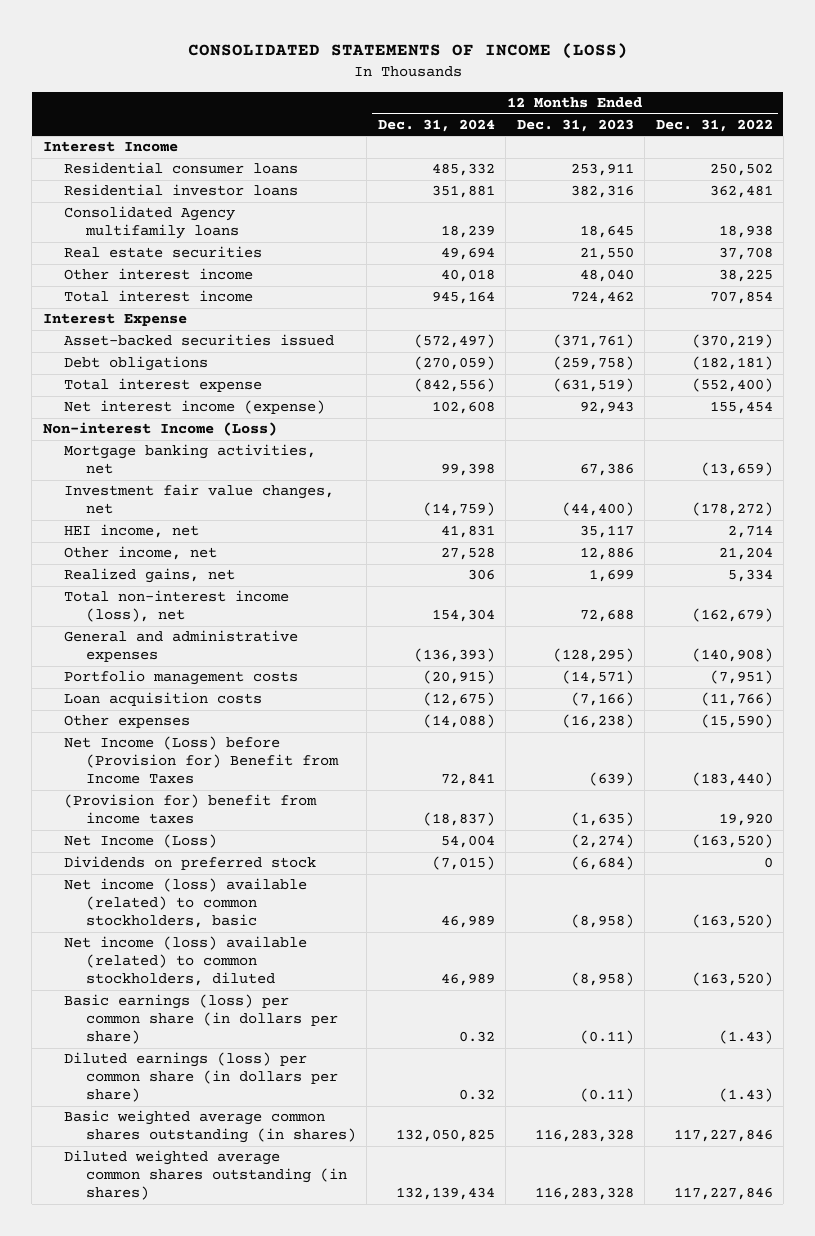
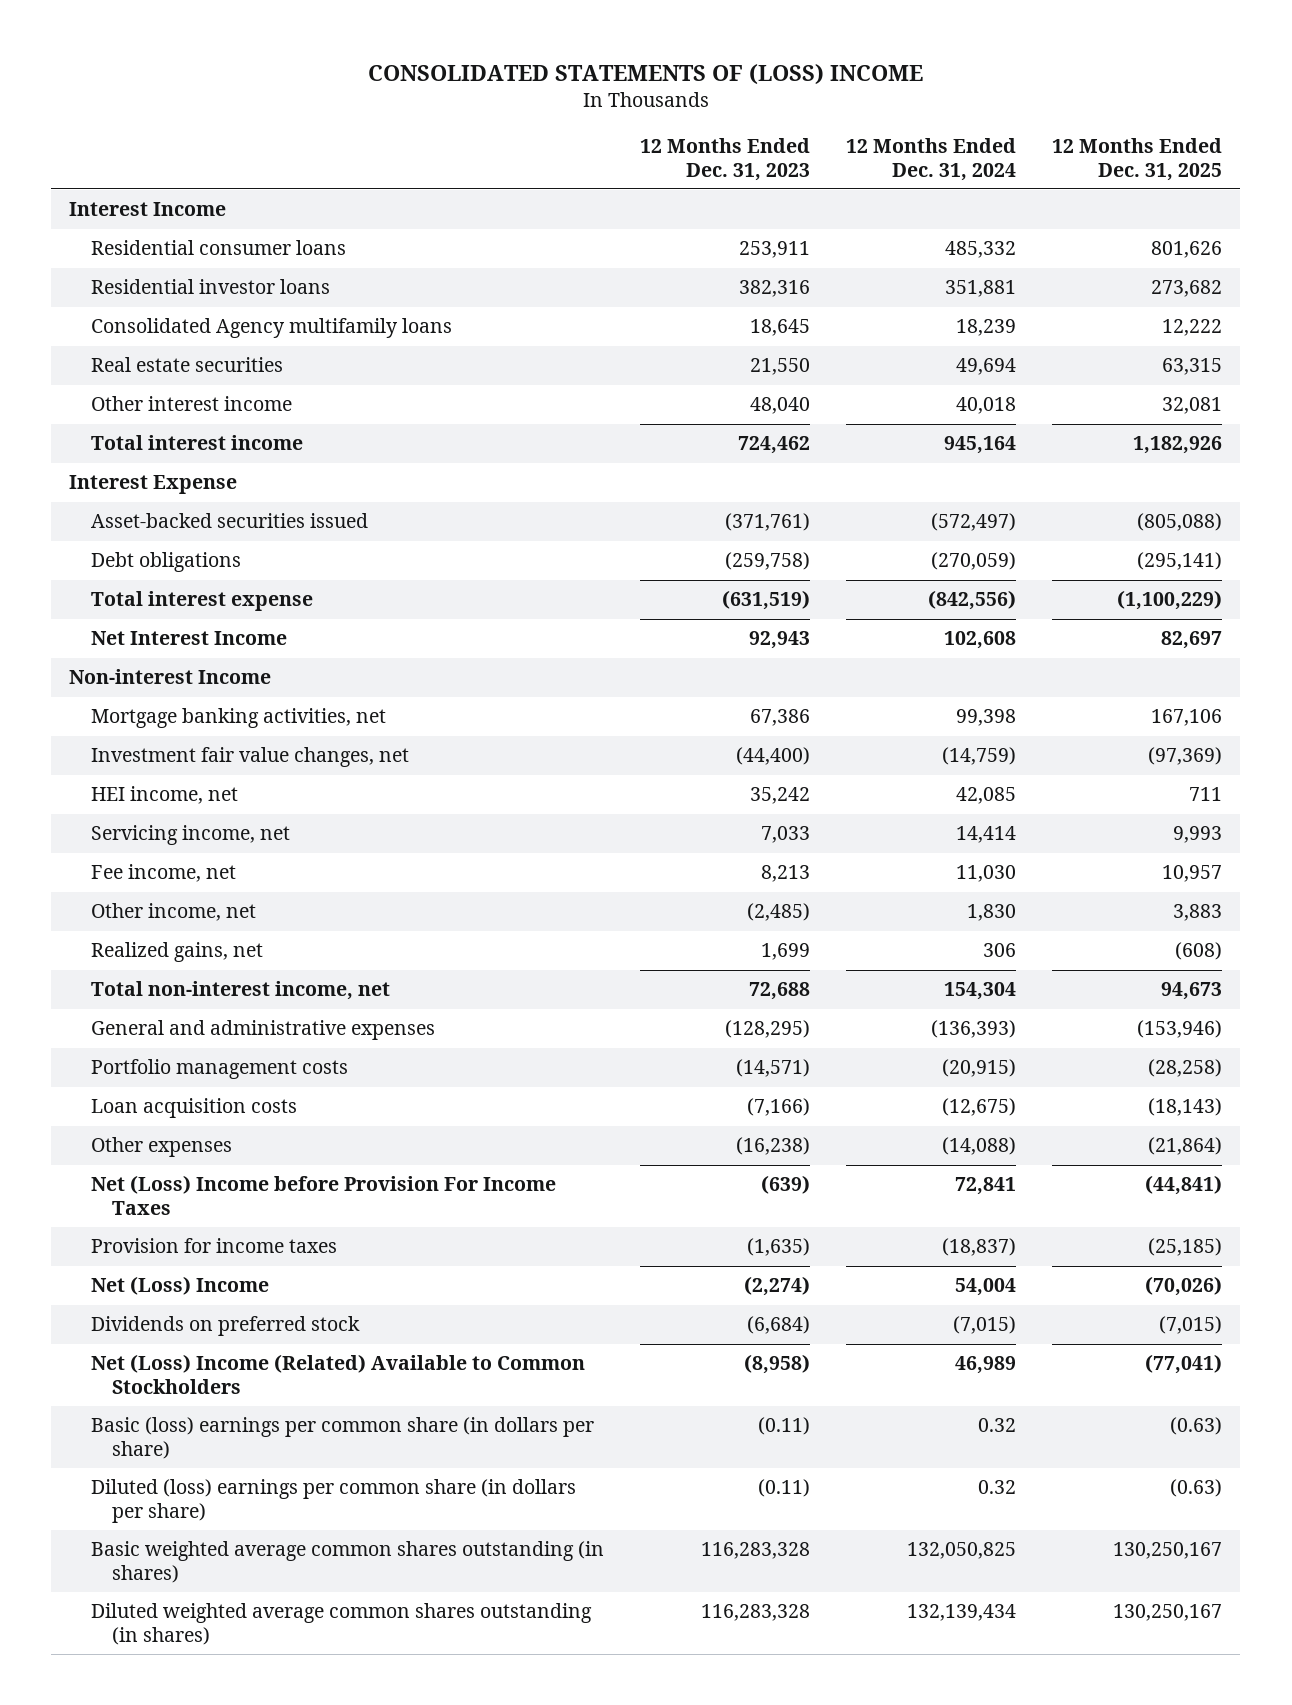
[187,43,628,60] CONSOLIDATED STATEMENTS OF INCOME (LOSS) -> [367,64,923,86] CONSOLIDATED STATEMENTS OF (LOSS) INCOME
[655,118,773,132] Dec. 31, 2022 -> none
none -> [1052,137,1223,181] 12 Months Ended Dec. 31, 2025
[64,400,326,415] Net interest income (expense) -> [90,631,287,646] Net Interest Income
[42,422,277,437] Non-interest Income (Loss) -> [69,669,272,685] Non-interest Income
[440,525,495,539] 41,831 -> [956,787,1017,805] 42,085
[579,525,634,539] 35,117 -> [749,787,810,805] 35,242
none -> [90,825,290,846] Servicing income, net
none -> [90,864,236,883] Fee income, net
[440,547,495,561] 27,528 -> [967,904,1017,922] 1,830
[579,547,634,561] 12,886 -> [746,903,810,922] (2,485)
[64,590,290,623] Total non-interest income (loss), net -> [90,981,390,1001] Total non-interest income, net
[64,736,339,785] Net Income (Loss) before (Provision for) Benefit from Income Taxes -> [90,1175,556,1216] Net (Loss) Income before Provision For Income Taxes
[64,794,318,825] (Provision for) benefit from income taxes -> [90,1238,337,1254] Provision for income taxes
[64,834,218,849] Net Income (Loss) -> [90,1276,269,1296] Net (Loss) Income
[64,936,308,987] Net income (loss) available (related) to common stockholders, diluted -> none
[64,878,308,929] Net income (loss) available (related) to common stockholders, basic -> [90,1354,585,1395] Net (Loss) Income (Related) Available to Common Stockholders
[64,994,338,1045] Basic earnings (loss) per common share (in dollars per share) -> [90,1417,594,1460] Basic (loss) earnings per common share (in dollars per share)
[64,1052,338,1103] Diluted earnings (loss) per common share (in dollars per share) -> [90,1479,576,1524] Diluted (loss) earnings per common share (in dollars per share)

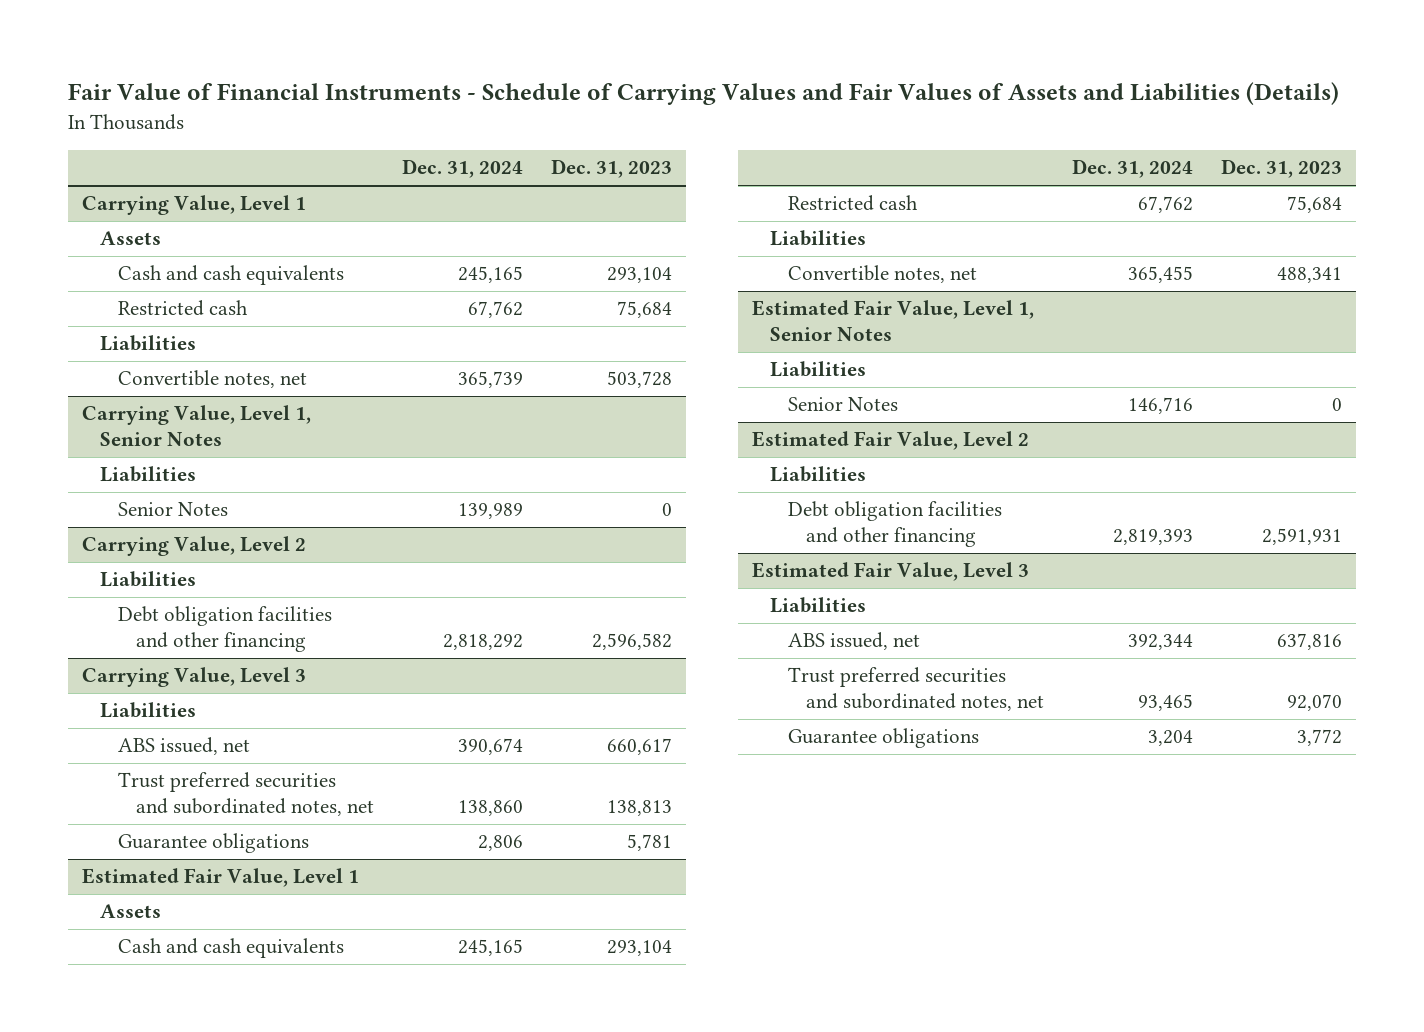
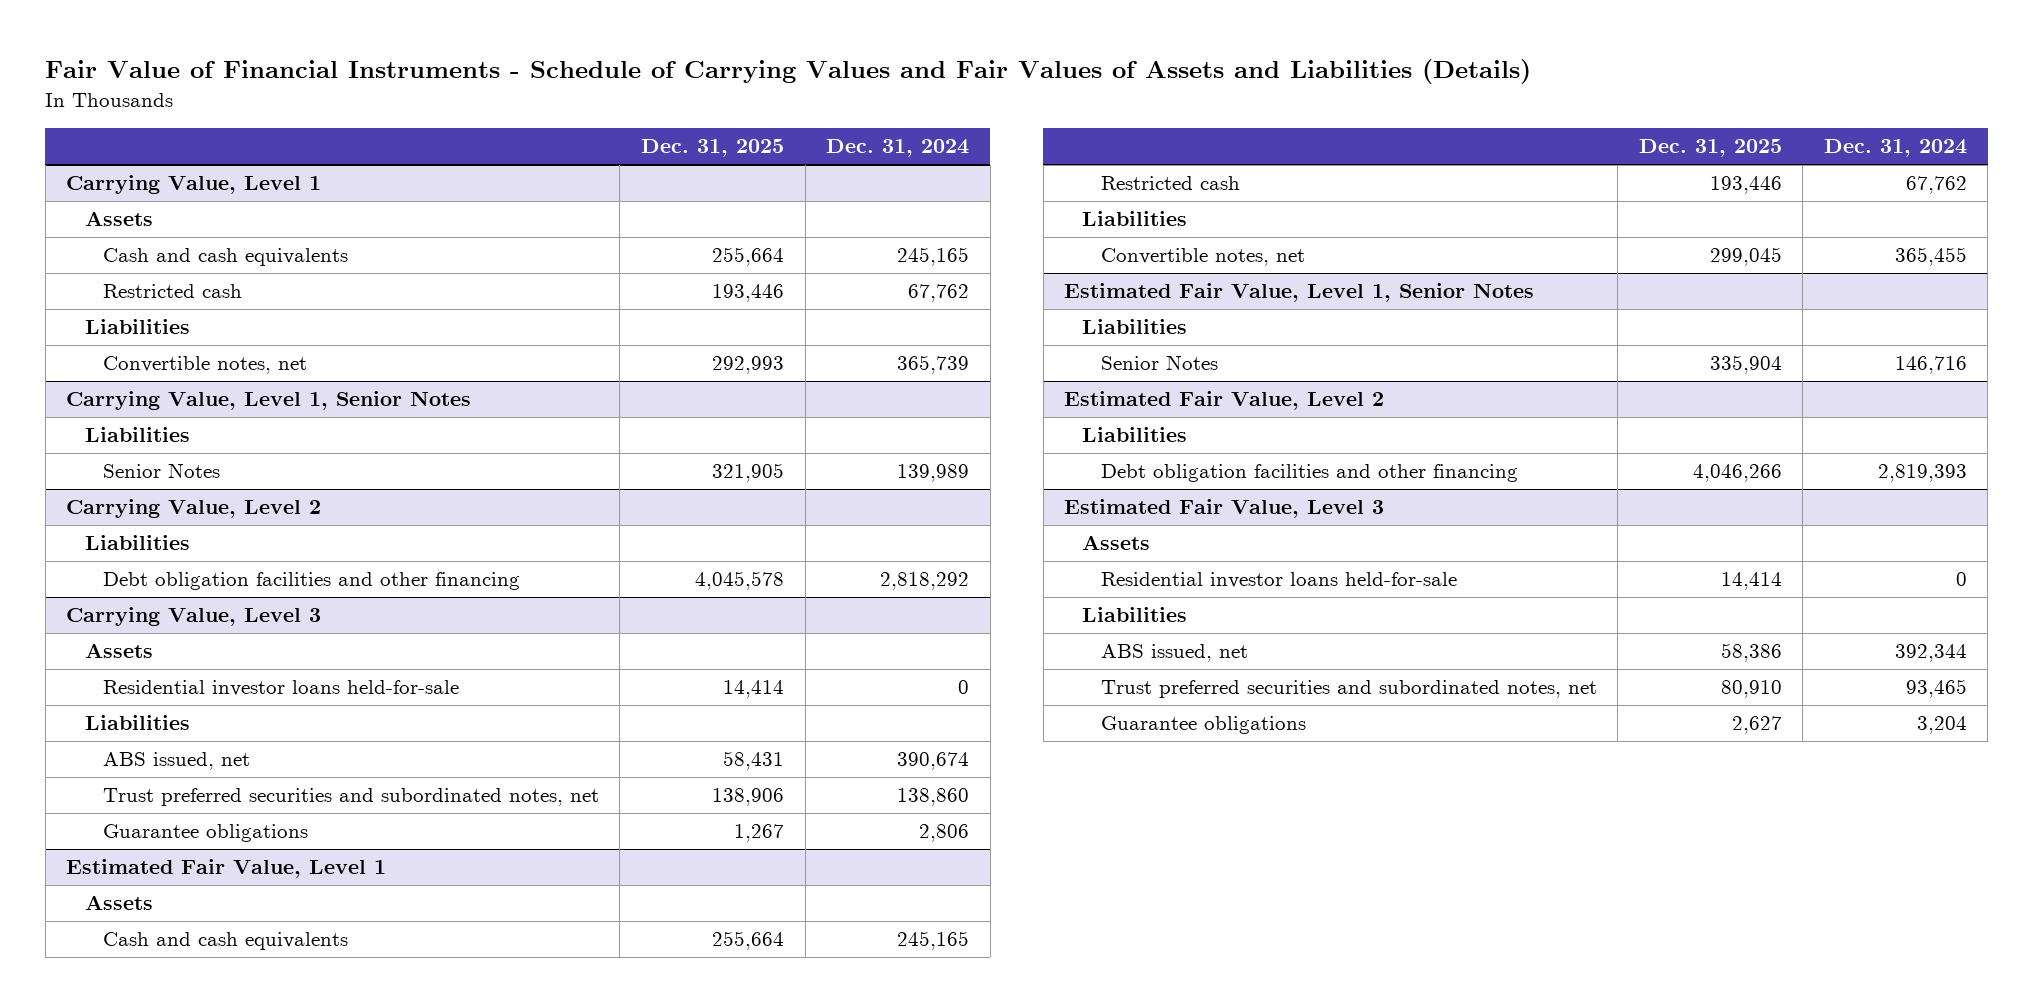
[550,159,672,179] Dec. 31, 2023 -> none
none -> [640,139,784,158] Dec. 31, 2025
none -> [84,643,153,659] Assets
none -> [102,680,459,697] Residential investor loans held-for-sale
none -> [1082,535,1151,551] Assets
none -> [1100,572,1457,589] Residential investor loans held-for-sale

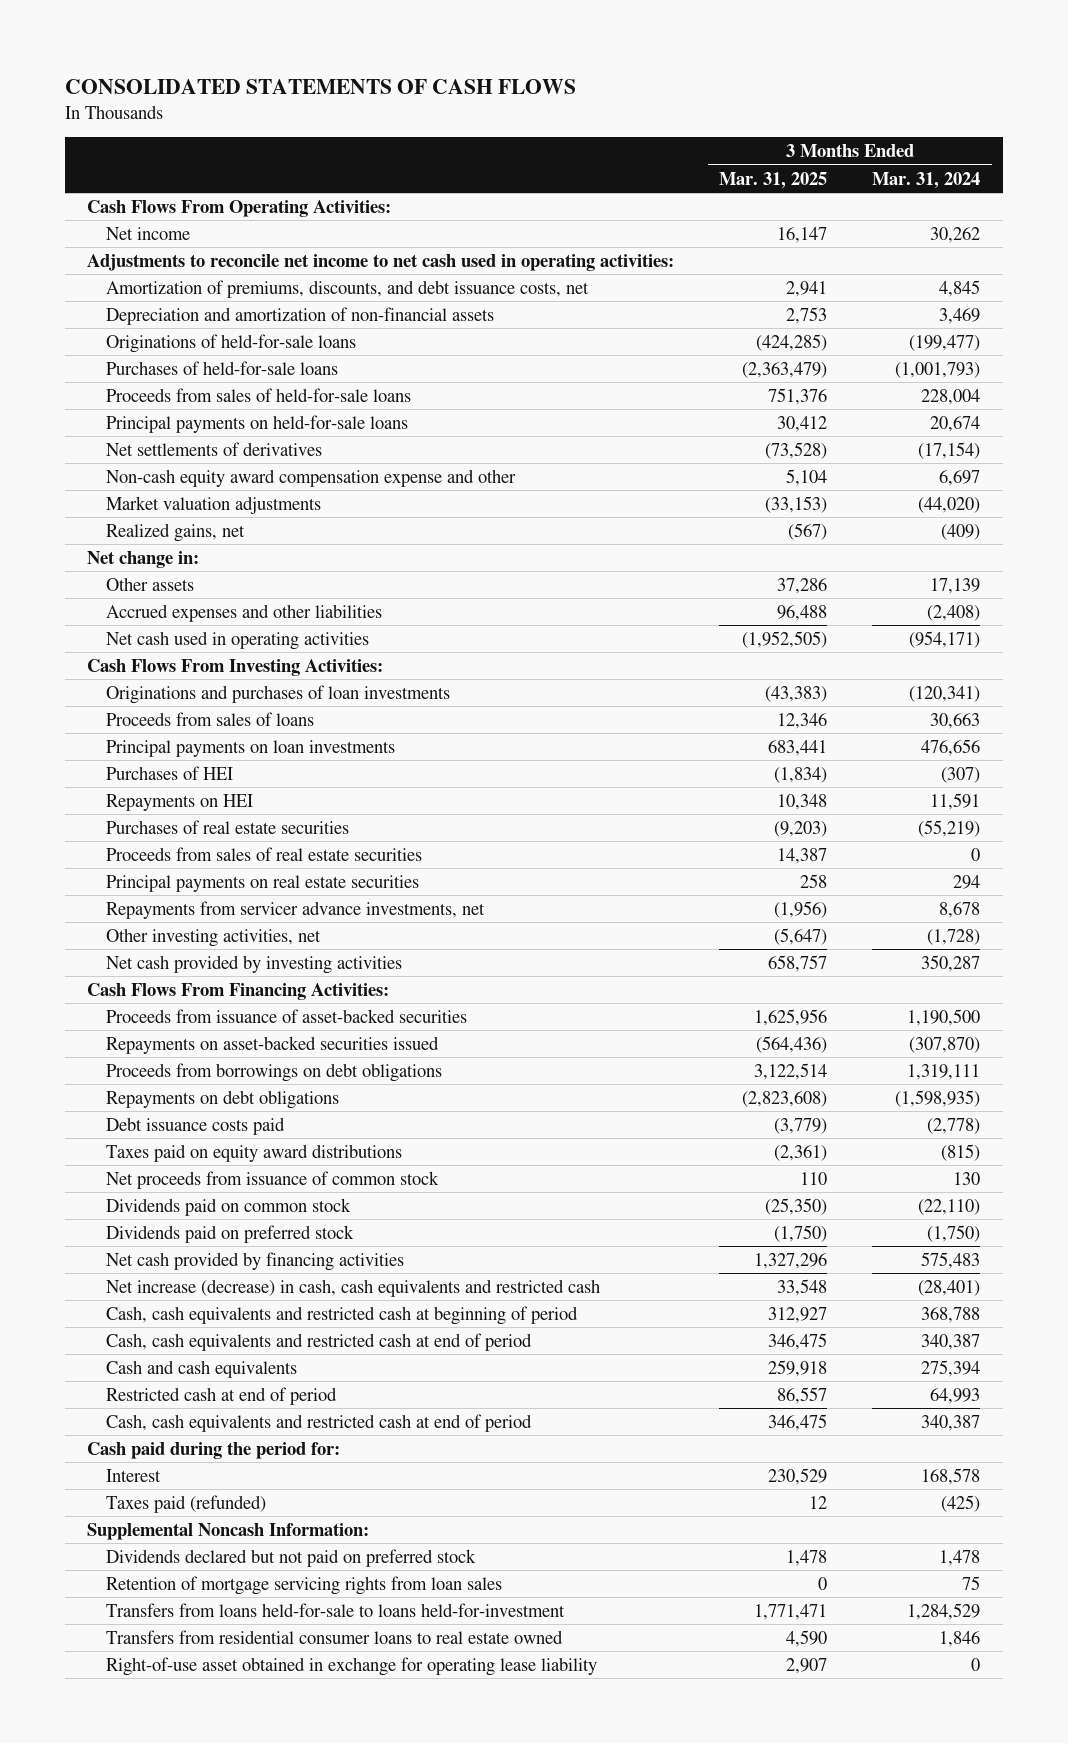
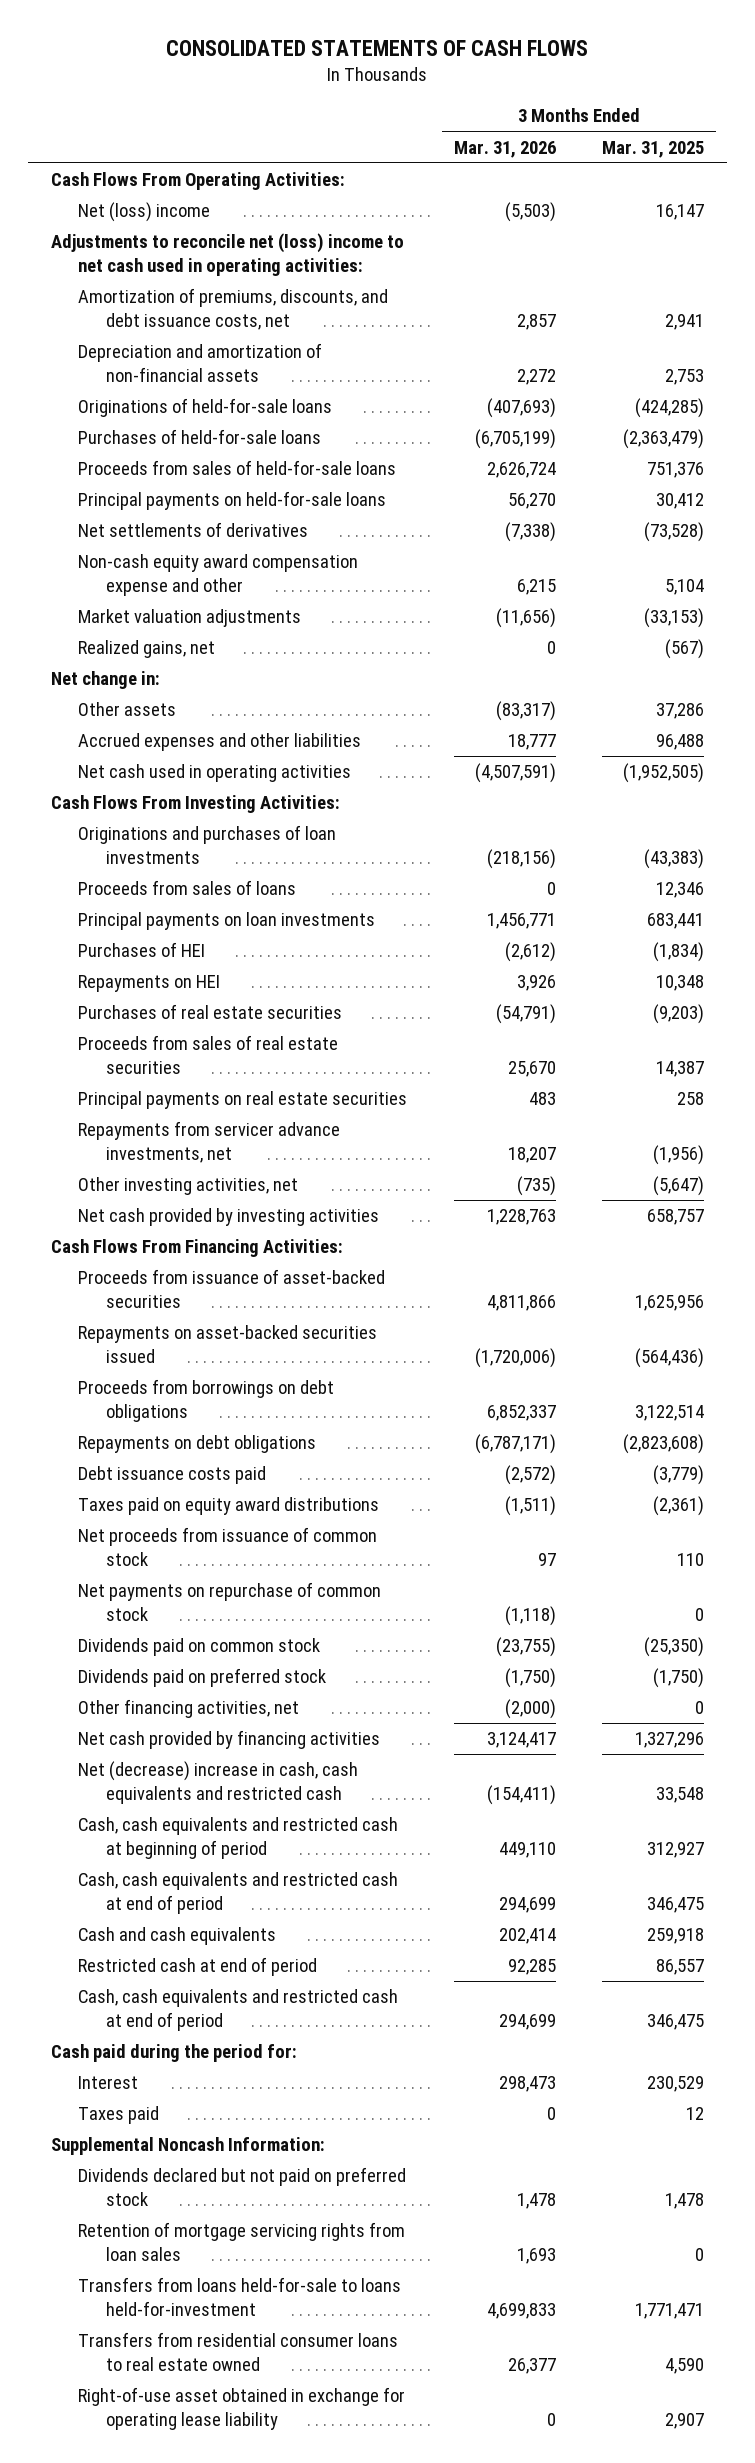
[872,171,981,189] Mar. 31, 2024 -> none
none -> [453,140,556,158] Mar. 31, 2026
[105,226,190,240] Net income -> [78,202,211,223] Net (loss) income
[87,253,675,271] Adjustments to reconcile net income to net cash used in operating activities: -> [50,233,404,276] Adjustments to reconcile net (loss) income to net cash used in operating activities:
none -> [78,1582,382,1621] Net payments on repurchase of common stock
none -> [78,1699,300,1719] Other financing activities, net
[105,1278,600,1297] Net increase (decrease) in cash, cash equivalents and restricted cash -> [78,1761,359,1804] Net (decrease) increase in cash, cash equivalents and restricted cash
[105,1494,266,1513] Taxes paid (refunded) -> [78,2106,160,2125] Taxes paid

